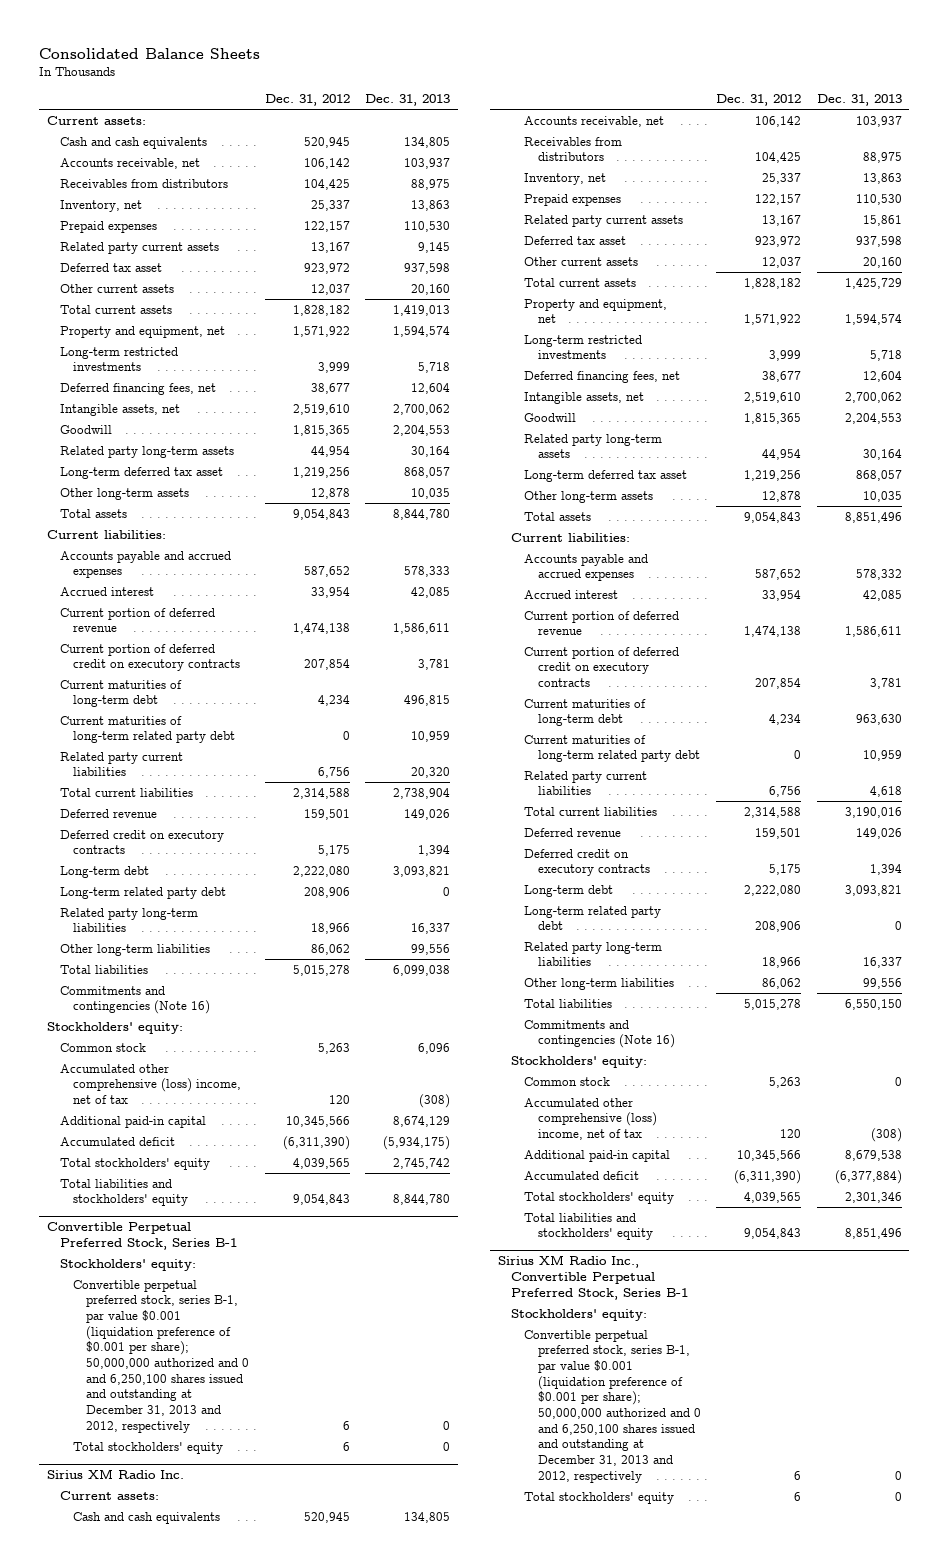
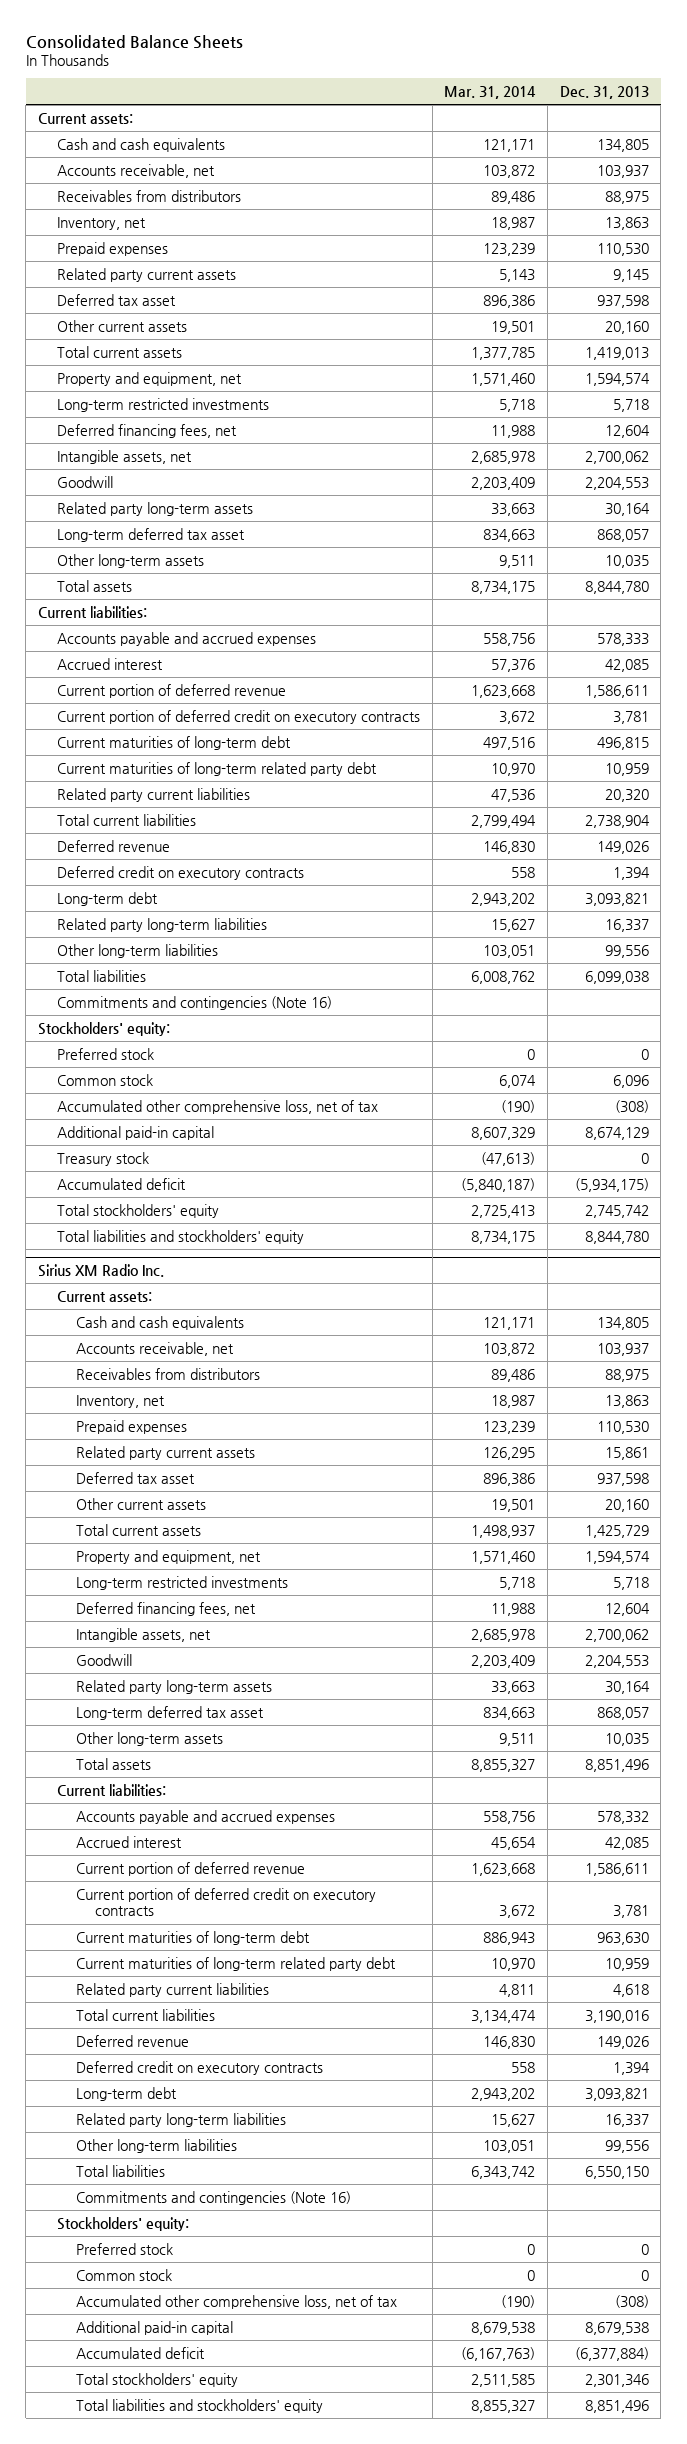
[264,94,350,107] Dec. 31, 2012 -> none
none -> [444,85,537,99] Mar. 31, 2014
[59,886,226,899] Long-term related party debt -> none
none -> [57,1047,155,1060] Preferred stock
[59,1063,242,1105] Accumulated other comprehensive (loss) income, net of tax -> [57,1099,379,1114] Accumulated other comprehensive loss, net of tax
none -> [57,1151,150,1166] Treasury stock
[46,1222,237,1251] Convertible Perpetual Preferred Stock, Series B-1 -> none
[59,1258,196,1271] Stockholders' equity: -> none
[73,1279,250,1433] Convertible perpetual preferred stock, series B-1, par value $0.001 (liquidation preference of $0.001 per share); 50,000,000 authorized and 0 and 6,250,100 shares issued and outstanding at December 31, 2013 and 2012, respectively -> none
[73,1441,224,1454] Total stockholders' equity -> none
[524,905,662,931] Long-term related party debt -> none
none -> [76,2242,174,2255] Preferred stock
[524,1097,657,1141] Accumulated other comprehensive (loss) income, net of tax -> [76,2294,398,2309] Accumulated other comprehensive loss, net of tax
[497,1255,689,1300] Sirius XM Radio Inc., Convertible Perpetual Preferred Stock, Series B-1 -> none
[511,1308,648,1321] Stockholders' equity: -> none
[524,1329,701,1483] Convertible perpetual preferred stock, series B-1, par value $0.001 (liquidation preference of $0.001 per share); 50,000,000 authorized and 0 and 6,250,100 shares issued and outstanding at December 31, 2013 and 2012, respectively -> none
[524,1491,675,1504] Total stockholders' equity -> none

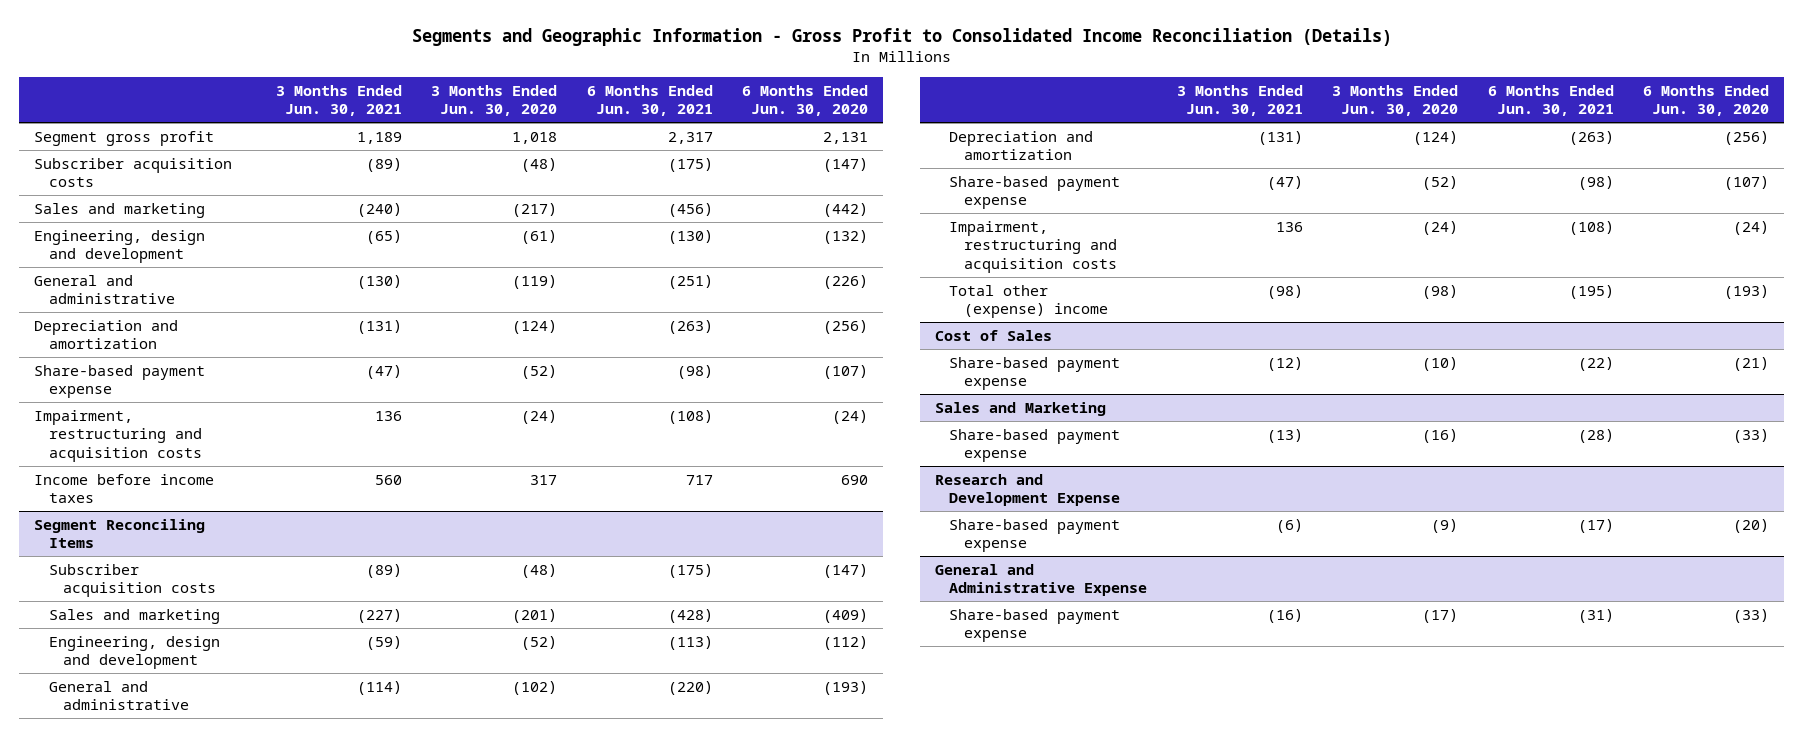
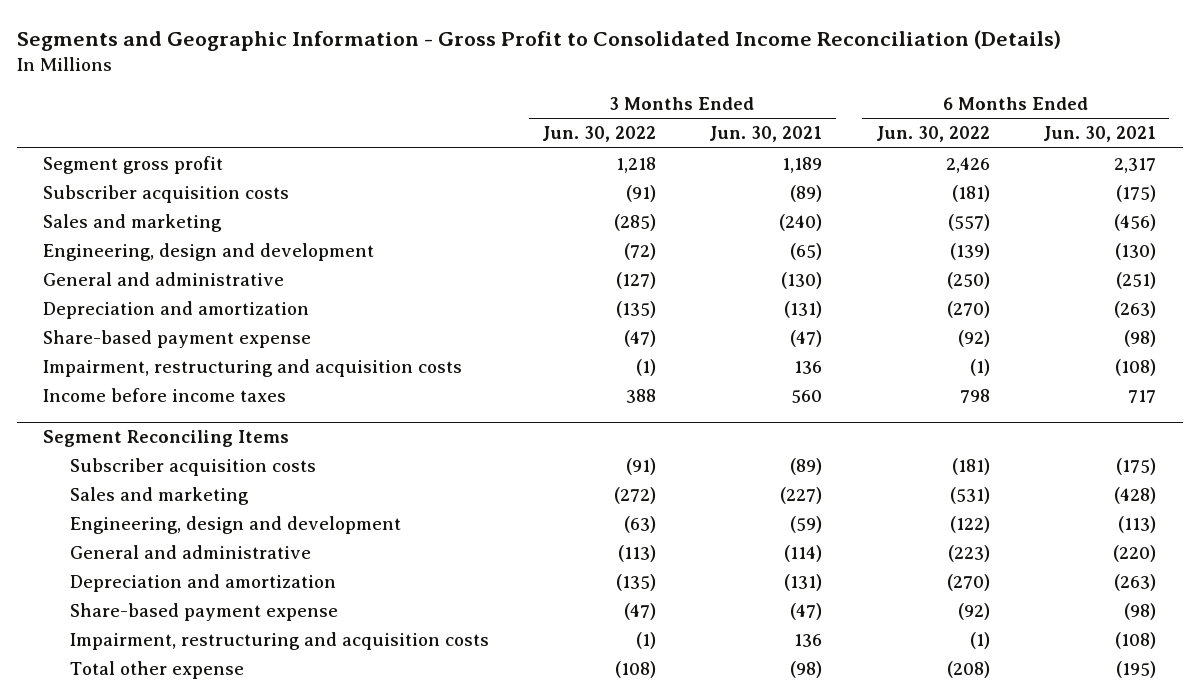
[431,84,558,117] 3 Months Ended Jun. 30, 2020 -> none
[742,84,869,117] 6 Months Ended Jun. 30, 2020 -> none
none -> [542,126,657,143] Jun. 30, 2022
none -> [875,126,990,143] Jun. 30, 2022
[934,329,1052,341] Cost of Sales -> none
[949,356,1121,391] Share-based payment expense -> none
[934,401,1106,416] Sales and Marketing -> none
[949,428,1121,463] Share-based payment expense -> none
[934,473,1121,507] Research and Development Expense -> none
[949,518,1121,553] Share-based payment expense -> none
[934,563,1148,597] General and Administrative Expense -> none
[949,608,1121,643] Share-based payment expense -> none
[949,284,1109,319] Total other (expense) income -> [69,660,244,679] Total other expense

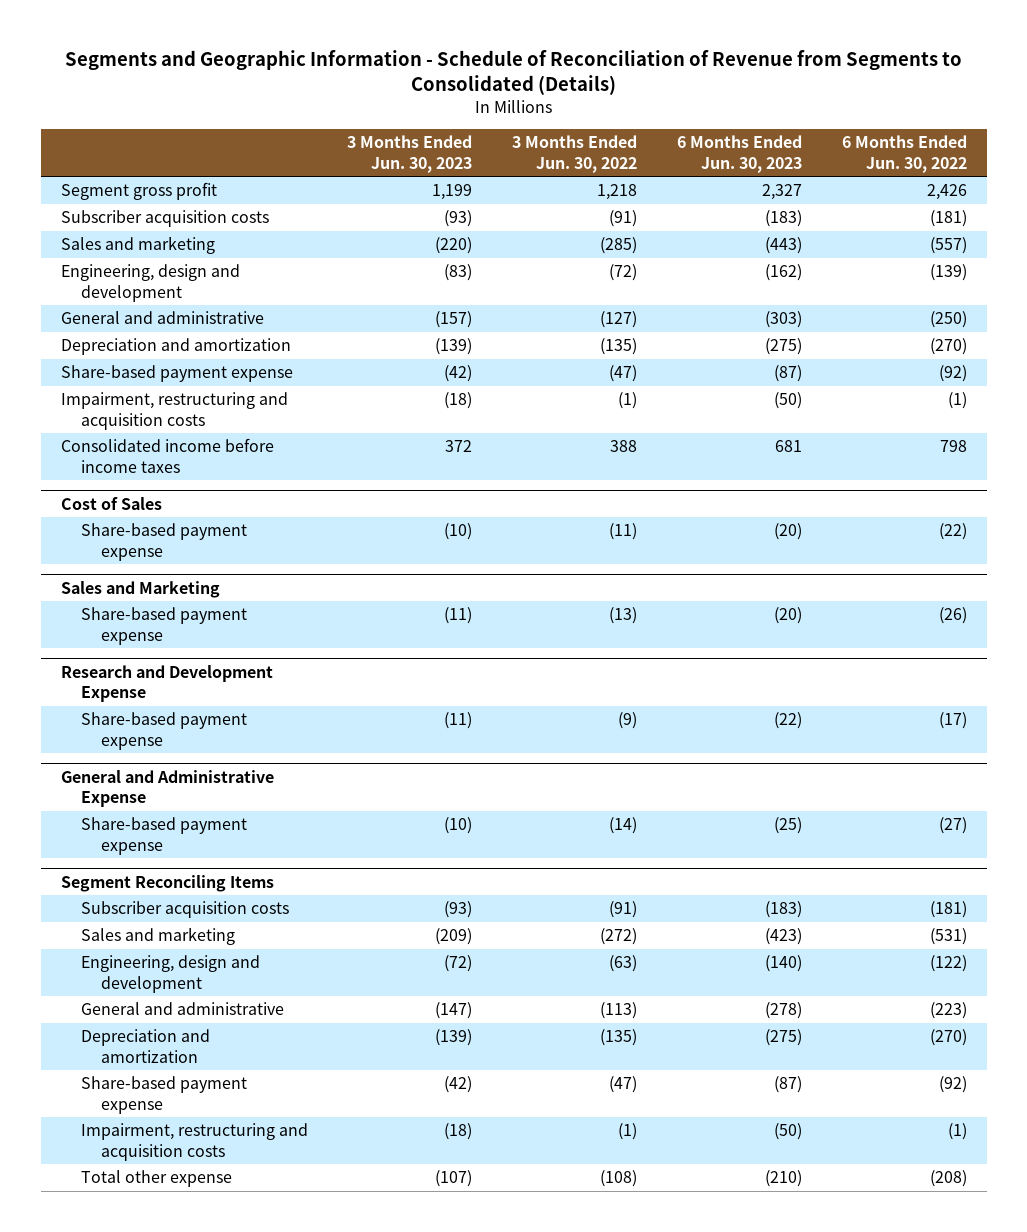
[16,29,1061,51] Segments and Geographic Information - Gross Profit to Consolidated Income Reconciliation (Details) -> [64,49,962,95] Segments and Geographic Information - Schedule of Reconciliation of Revenue from Segments to Consolidated (Details)
[709,126,823,143] Jun. 30, 2021 -> none
[1043,126,1157,143] Jun. 30, 2021 -> none
none -> [347,135,473,173] 3 Months Ended Jun. 30, 2023
none -> [676,135,802,173] 6 Months Ended Jun. 30, 2023
[43,387,287,402] Income before income taxes -> [60,438,274,473] Consolidated income before income taxes
none -> [60,496,162,510] Cost of Sales
none -> [80,523,247,561] Share-based payment expense
none -> [60,580,220,598] Sales and Marketing
none -> [80,607,247,645] Share-based payment expense
none -> [60,664,273,703] Research and Development Expense
none -> [80,712,247,750] Share-based payment expense
none -> [60,769,274,808] General and Administrative Expense
none -> [80,817,247,855] Share-based payment expense

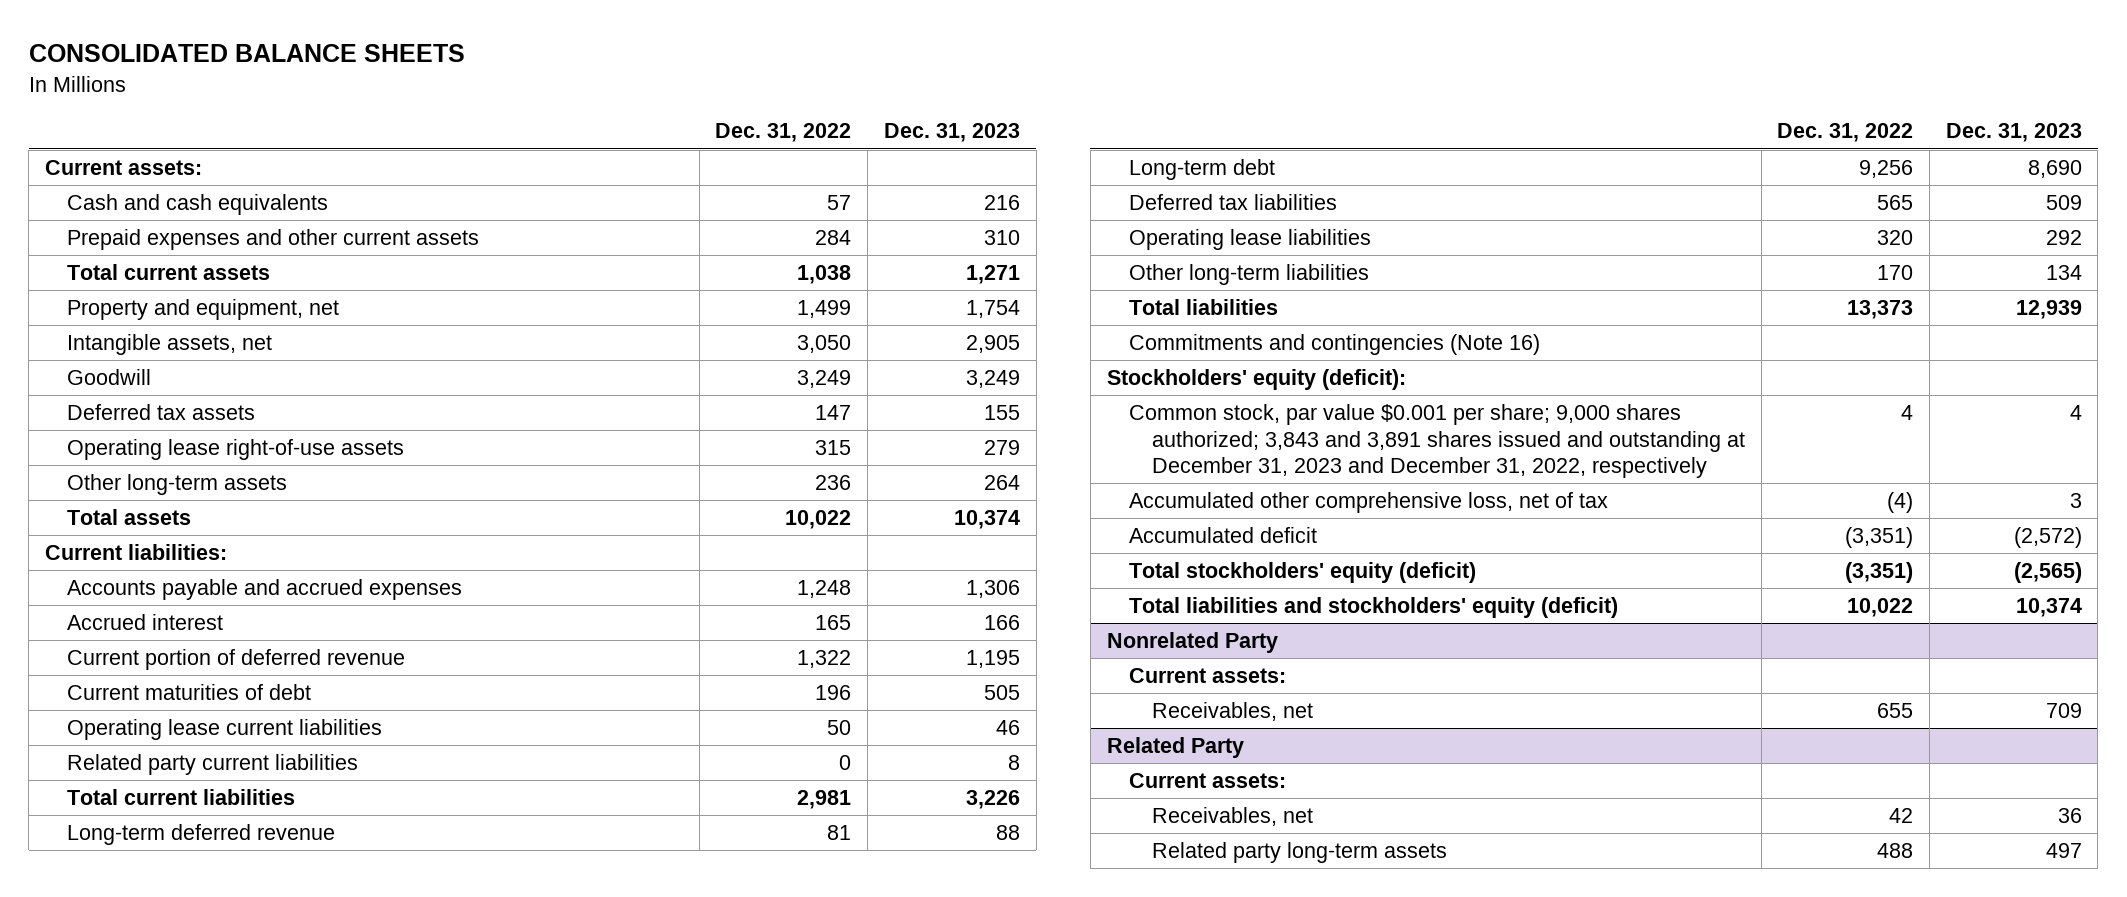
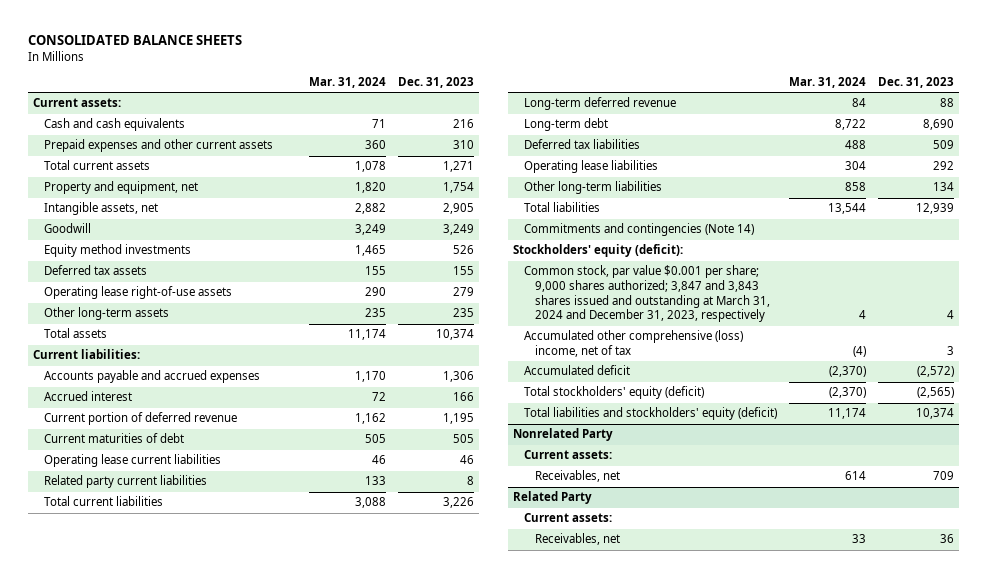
[715,123,852,143] Dec. 31, 2022 -> none
none -> [308,77,386,89] Mar. 31, 2024
none -> [44,244,192,258] Equity method investments
[983,475,1020,491] 264 -> [452,308,474,318] 235
[1129,334,1541,356] Commitments and contingencies (Note 16) -> [524,223,755,237] Commitments and contingencies (Note 14)
[1129,404,1745,479] Common stock, par value $0.001 per share; 9,000 shares authorized; 3,843 and 3,891 shares issued and outstanding at December 31, 2023 and December 31, 2022, respectively -> [524,265,771,323] Common stock, par value $0.001 per share; 9,000 shares authorized; 3,847 and 3,843 shares issued and outstanding at March 31, 2024 and December 31, 2023, respectively
[1129,492,1609,514] Accumulated other comprehensive loss, net of tax -> [524,330,744,358] Accumulated other comprehensive (loss) income, net of tax
[1151,842,1447,864] Related party long-term assets -> none

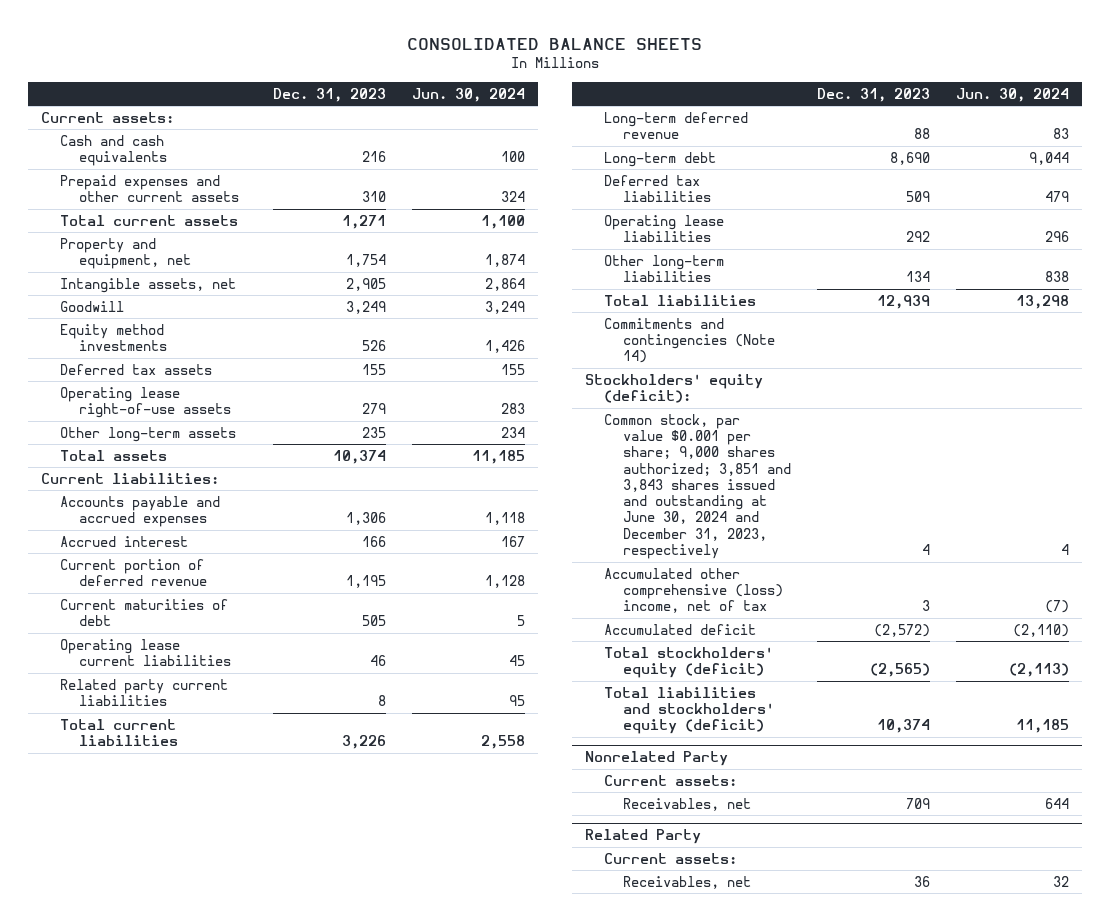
[308,77,386,89] Mar. 31, 2024 -> none
none -> [412,87,526,102] Jun. 30, 2024
[524,265,771,323] Common stock, par value $0.001 per share; 9,000 shares authorized; 3,847 and 3,843 shares issued and outstanding at March 31, 2024 and December 31, 2023, respectively -> [604,413,791,560] Common stock, par value $0.001 per share; 9,000 shares authorized; 3,851 and 3,843 shares issued and outstanding at June 30, 2024 and December 31, 2023, respectively

